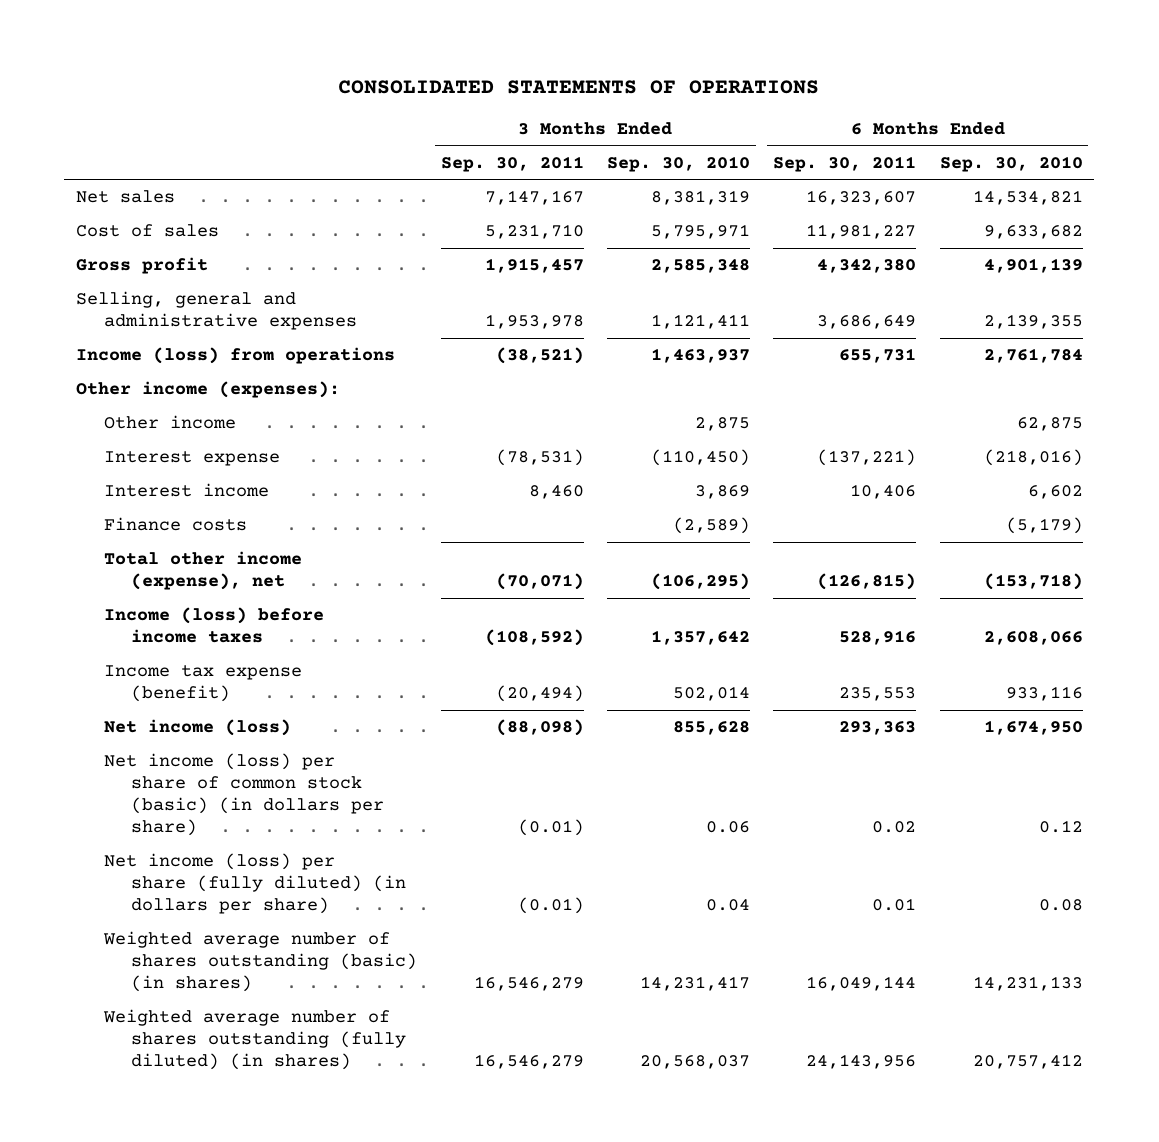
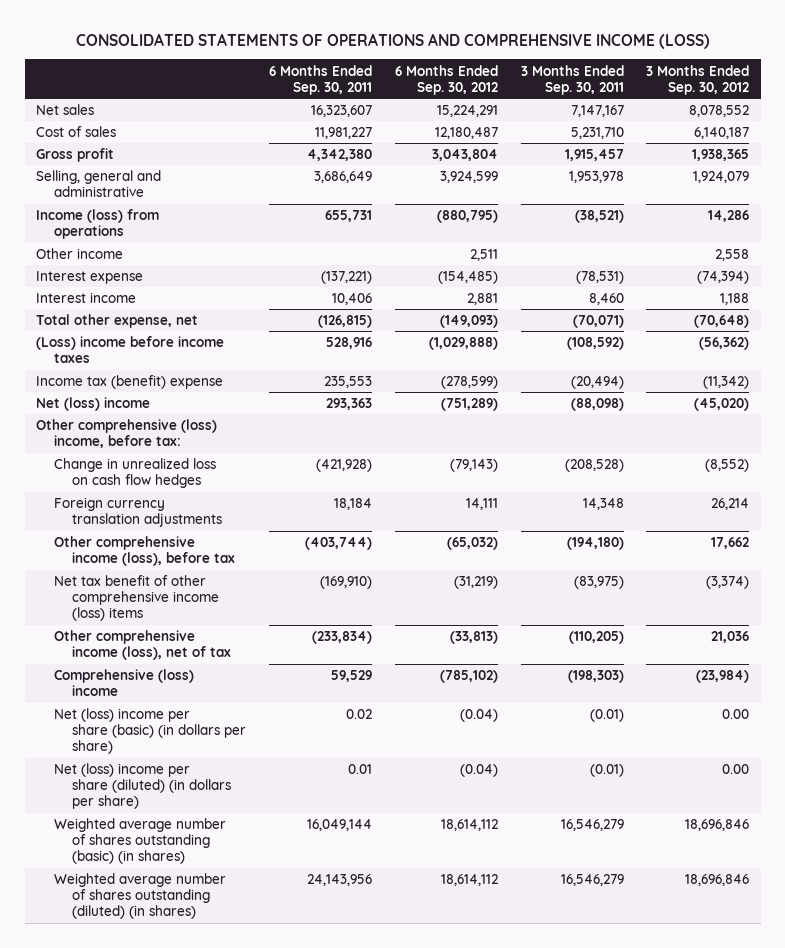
[338,80,820,95] CONSOLIDATED STATEMENTS OF OPERATIONS -> [75,32,710,49] CONSOLIDATED STATEMENTS OF OPERATIONS AND COMPREHENSIVE INCOME (LOSS)
[607,156,751,173] Sep. 30, 2010 -> none
[939,156,1083,173] Sep. 30, 2010 -> none
none -> [394,64,498,95] 6 Months Ended Sep. 30, 2012
none -> [646,64,750,95] 3 Months Ended Sep. 30, 2012
[76,291,357,331] Selling, general and administrative expenses -> [35,170,161,198] Selling, general and administrative
[76,381,341,399] Other income (expenses): -> none
[103,517,247,532] Finance costs -> none
[103,551,302,591] Total other income (expense), net -> [35,314,198,329] Total other expense, net
[103,607,324,644] Income (loss) before income taxes -> [35,336,224,364] (Loss) income before income taxes
[103,665,302,703] Income tax expense (benefit) -> [35,375,223,390] Income tax (benefit) expense
[103,719,291,737] Net income (loss) -> [35,397,150,412] Net (loss) income
none -> [35,419,217,449] Other comprehensive (loss) income, before tax:
none -> [54,458,217,489] Change in unrealized loss on cash flow hedges
none -> [54,497,223,528] Foreign currency translation adjustments
none -> [54,536,236,567] Other comprehensive income (loss), before tax
none -> [54,575,220,622] Net tax benefit of other comprehensive income (loss) items
none -> [54,630,232,661] Other comprehensive income (loss), net of tax
none -> [54,669,195,697] Comprehensive (loss) income
[103,753,385,837] Net income (loss) per share of common stock (basic) (in dollars per share) -> [54,708,247,755] Net (loss) income per share (basic) (in dollars per share)
[103,853,407,915] Net income (loss) per share (fully diluted) (in dollars per share) -> [54,763,232,810] Net (loss) income per share (diluted) (in dollars per share)
[102,1009,407,1071] Weighted average number of shares outstanding (fully diluted) (in shares) -> [54,873,227,920] Weighted average number of shares outstanding (diluted) (in shares)

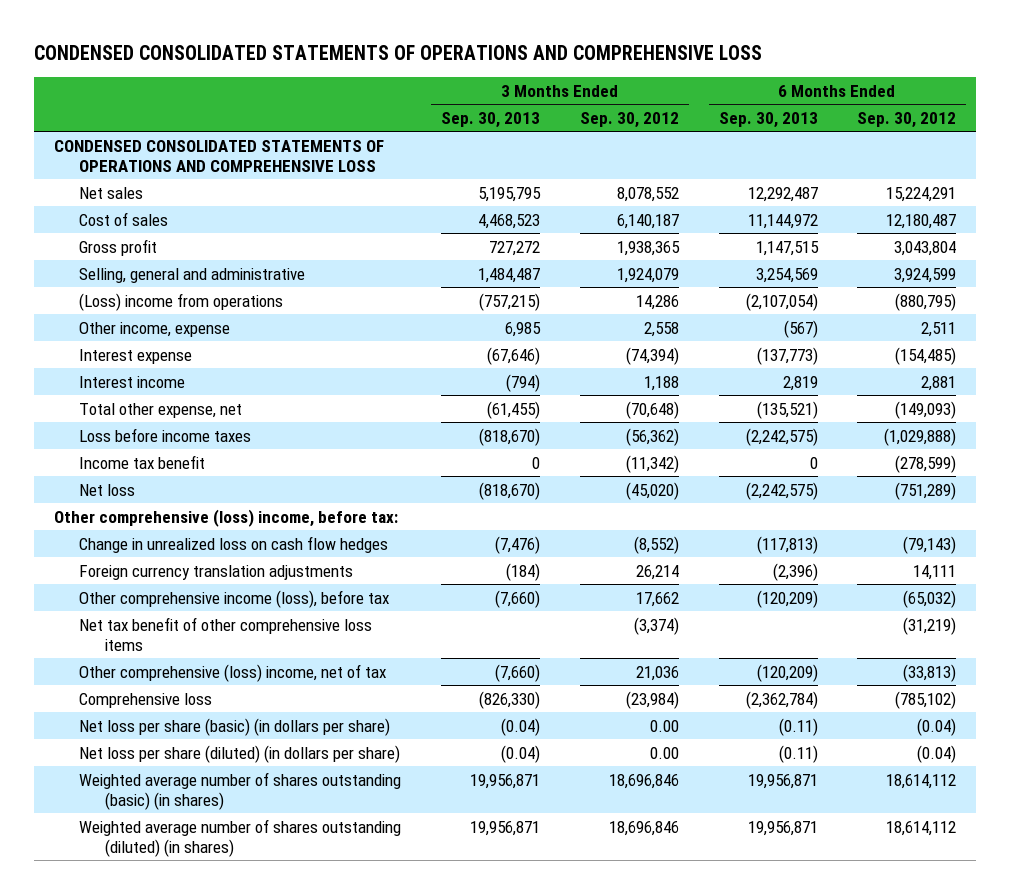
[75,32,710,49] CONSOLIDATED STATEMENTS OF OPERATIONS AND COMPREHENSIVE INCOME (LOSS) -> [34,45,763,61] CONDENSED CONSOLIDATED STATEMENTS OF OPERATIONS AND COMPREHENSIVE LOSS
[269,64,373,95] 6 Months Ended Sep. 30, 2011 -> none
[520,64,624,95] 3 Months Ended Sep. 30, 2011 -> none
none -> [441,111,541,128] Sep. 30, 2013
none -> [718,111,818,128] Sep. 30, 2013
none -> [54,139,385,172] CONDENSED CONSOLIDATED STATEMENTS OF OPERATIONS AND COMPREHENSIVE LOSS
[35,209,159,240] Income (loss) from operations -> [79,292,284,311] (Loss) income from operations
[35,248,123,260] Other income -> [79,321,231,337] Other income, expense
[35,336,224,364] (Loss) income before income taxes -> [79,427,252,442] Loss before income taxes
[35,375,223,390] Income tax (benefit) expense -> [79,454,206,469] Income tax benefit
[35,397,150,412] Net (loss) income -> [79,483,136,496] Net loss
[54,575,220,622] Net tax benefit of other comprehensive income (loss) items -> [79,616,373,651] Net tax benefit of other comprehensive loss items
[54,630,232,661] Other comprehensive income (loss), net of tax -> [79,663,387,682] Other comprehensive (loss) income, net of tax
[54,669,195,697] Comprehensive (loss) income -> [79,692,213,708] Comprehensive loss
[54,708,247,755] Net (loss) income per share (basic) (in dollars per share) -> [79,717,391,736] Net loss per share (basic) (in dollars per share)
[54,763,232,810] Net (loss) income per share (diluted) (in dollars per share) -> [79,744,401,763] Net loss per share (diluted) (in dollars per share)

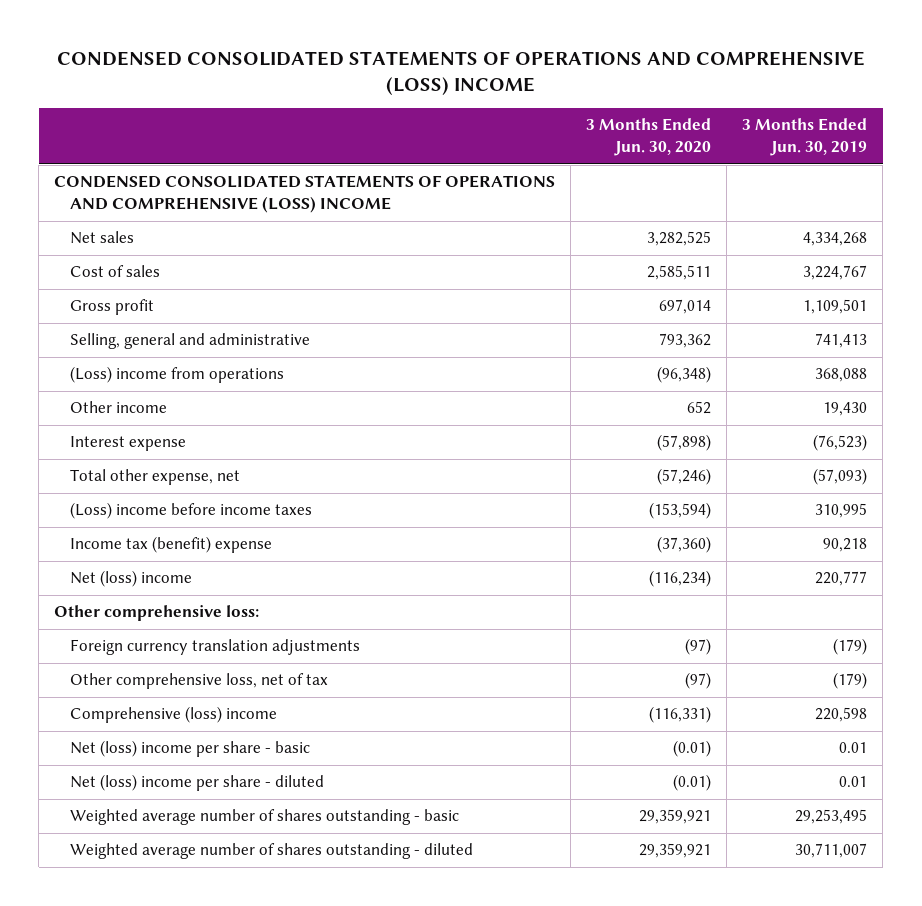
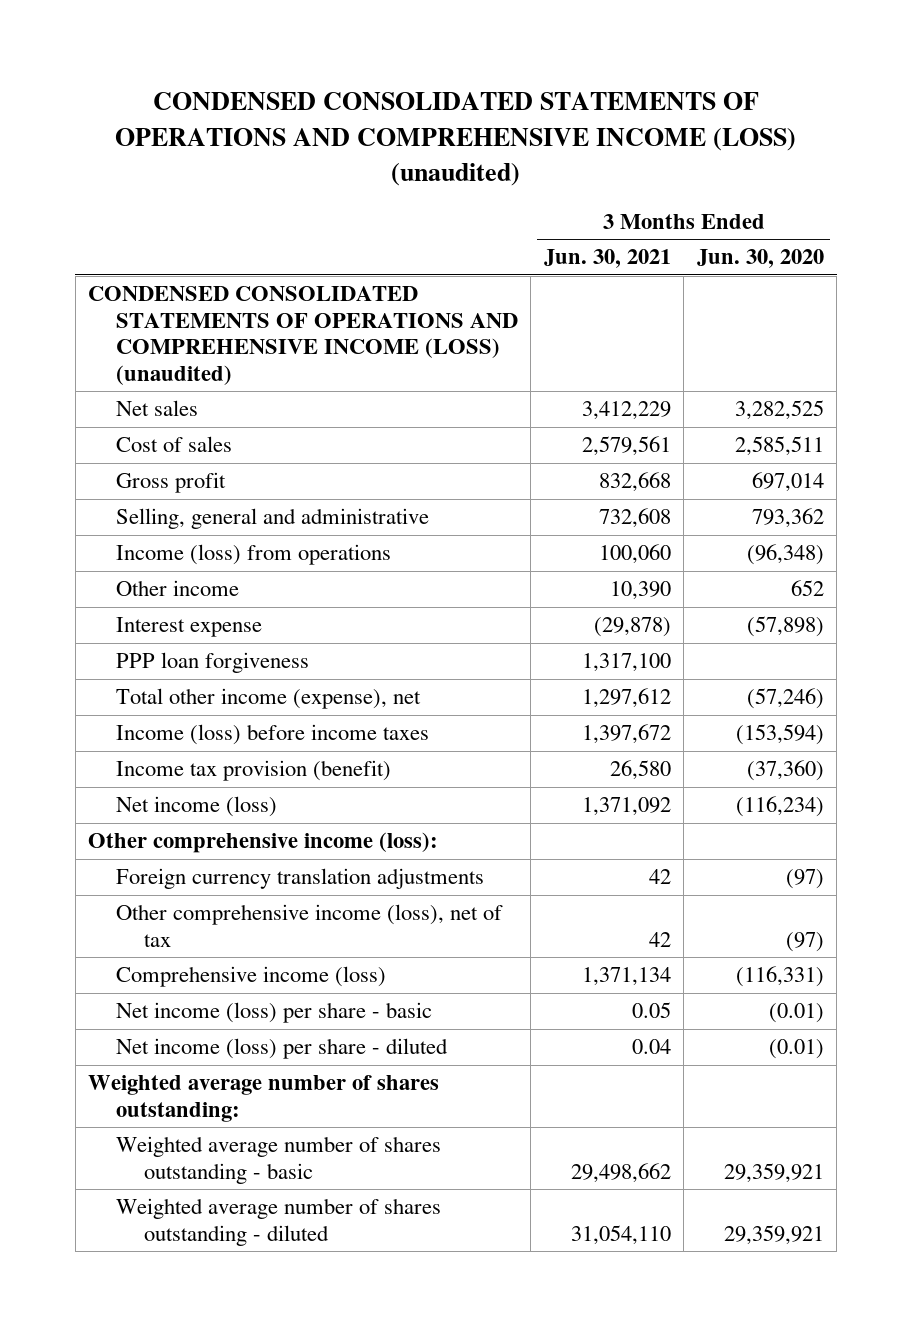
[56,50,865,96] CONDENSED CONSOLIDATED STATEMENTS OF OPERATIONS AND COMPREHENSIVE (LOSS) INCOME -> [115,92,797,186] CONDENSED CONSOLIDATED STATEMENTS OF OPERATIONS AND COMPREHENSIVE INCOME (LOSS) (unaudited)
[742,118,868,157] 3 Months Ended Jun. 30, 2019 -> none
none -> [543,249,671,269] Jun. 30, 2021
[54,175,556,214] CONDENSED CONSOLIDATED STATEMENTS OF OPERATIONS AND COMPREHENSIVE (LOSS) INCOME -> [88,286,518,385] CONDENSED CONSOLIDATED STATEMENTS OF OPERATIONS AND COMPREHENSIVE INCOME (LOSS) (unaudited)
[69,366,284,384] (Loss) income from operations -> [115,544,391,566] Income (loss) from operations
none -> [115,652,309,674] PPP loan forgiveness
[69,469,240,486] Total other expense, net -> [115,688,421,710] Total other income (expense), net
[69,502,312,520] (Loss) income before income taxes -> [115,724,429,746] Income (loss) before income taxes
[69,536,272,554] Income tax (benefit) expense -> [115,760,391,782] Income tax provision (benefit)
[69,570,192,588] Net (loss) income -> [115,796,277,818] Net income (loss)
[54,605,260,622] Other comprehensive loss: -> [88,832,439,854] Other comprehensive income (loss):
[69,673,328,690] Other comprehensive loss, net of tax -> [115,904,503,947] Other comprehensive income (loss), net of tax
[69,706,277,724] Comprehensive (loss) income -> [115,966,386,988] Comprehensive income (loss)
[69,740,310,758] Net (loss) income per share - basic -> [115,1002,432,1024] Net income (loss) per share - basic
[69,774,324,792] Net (loss) income per share - diluted -> [115,1038,448,1060] Net income (loss) per share - diluted
none -> [88,1075,440,1122] Weighted average number of shares outstanding:

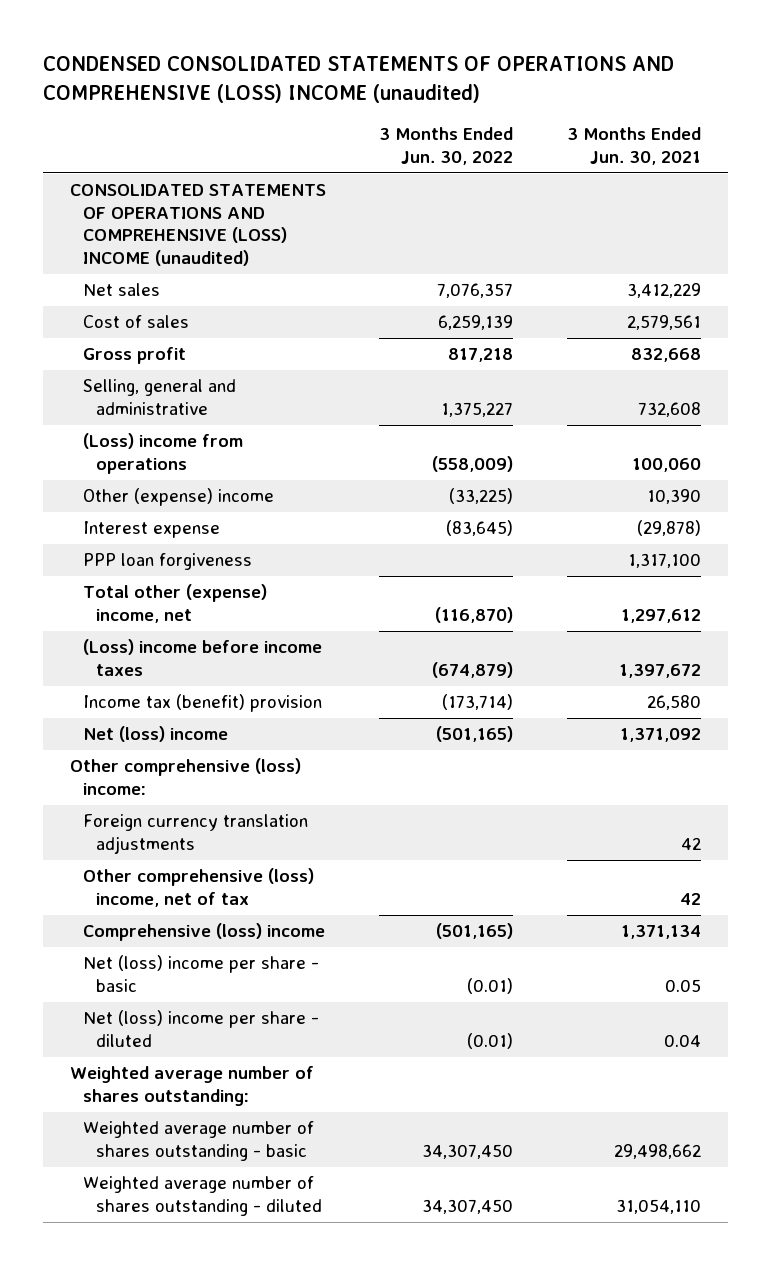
[115,92,797,186] CONDENSED CONSOLIDATED STATEMENTS OF OPERATIONS AND COMPREHENSIVE INCOME (LOSS) (unaudited) -> [42,56,674,103] CONDENSED CONSOLIDATED STATEMENTS OF OPERATIONS AND COMPREHENSIVE (LOSS) INCOME (unaudited)
[696,249,824,269] Jun. 30, 2020 -> none
none -> [379,127,514,166] 3 Months Ended Jun. 30, 2022
[88,286,518,385] CONDENSED CONSOLIDATED STATEMENTS OF OPERATIONS AND COMPREHENSIVE INCOME (LOSS) (unaudited) -> [69,184,326,267] CONSOLIDATED STATEMENTS OF OPERATIONS AND COMPREHENSIVE (LOSS) INCOME (unaudited)
[115,544,391,566] Income (loss) from operations -> [83,433,244,474] (Loss) income from operations
[115,580,239,597] Other income -> [83,488,275,507] Other (expense) income
[115,688,421,710] Total other income (expense), net -> [83,584,268,623] Total other (expense) income, net
[115,724,429,746] Income (loss) before income taxes -> [83,639,323,676] (Loss) income before income taxes
[115,760,391,782] Income tax provision (benefit) -> [83,694,323,713] Income tax (benefit) provision
[115,796,277,818] Net income (loss) -> [83,726,229,743] Net (loss) income
[88,832,439,854] Other comprehensive income (loss): -> [69,758,301,795] Other comprehensive (loss) income:
[115,904,503,947] Other comprehensive income (loss), net of tax -> [83,868,315,907] Other comprehensive (loss) income, net of tax
[115,966,386,988] Comprehensive income (loss) -> [83,923,326,942] Comprehensive (loss) income
[115,1002,432,1024] Net income (loss) per share - basic -> [83,955,320,992] Net (loss) income per share - basic
[115,1038,448,1060] Net income (loss) per share - diluted -> [83,1010,320,1047] Net (loss) income per share - diluted

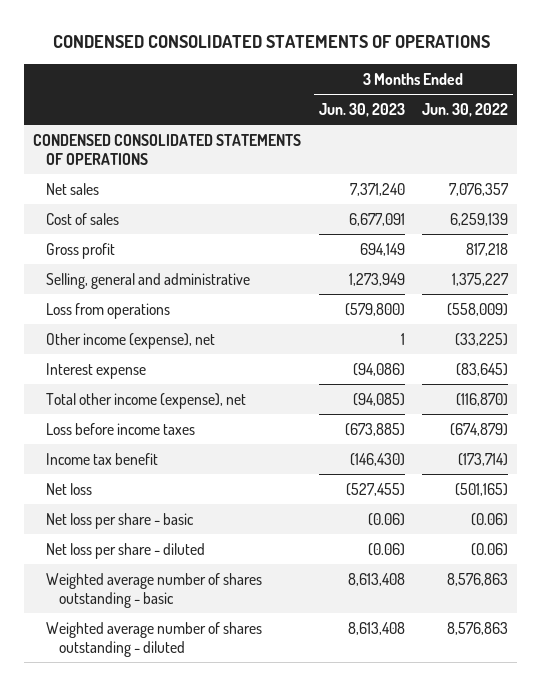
[42,56,674,103] CONDENSED CONSOLIDATED STATEMENTS OF OPERATIONS AND COMPREHENSIVE (LOSS) INCOME (unaudited) -> [52,35,490,49] CONDENSED CONSOLIDATED STATEMENTS OF OPERATIONS
[566,127,701,166] 3 Months Ended Jun. 30, 2021 -> none
none -> [318,102,405,117] Jun. 30, 2023
[69,184,326,267] CONSOLIDATED STATEMENTS OF OPERATIONS AND COMPREHENSIVE (LOSS) INCOME (unaudited) -> [33,133,302,166] CONDENSED CONSOLIDATED STATEMENTS OF OPERATIONS
[83,433,244,474] (Loss) income from operations -> [45,302,170,319] Loss from operations
[83,488,275,507] Other (expense) income -> [45,332,215,349] Other income (expense), net
[83,553,253,571] PPP loan forgiveness -> none
[69,758,301,795] Other comprehensive (loss) income: -> none
[83,814,309,854] Foreign currency translation adjustments -> none
[83,868,315,907] Other comprehensive (loss) income, net of tax -> none
[83,923,326,942] Comprehensive (loss) income -> none
[69,1066,314,1106] Weighted average number of shares outstanding: -> none
[83,584,268,623] Total other (expense) income, net -> [45,392,246,409] Total other income (expense), net
[83,639,323,676] (Loss) income before income taxes -> [45,422,195,435] Loss before income taxes
[83,694,323,713] Income tax (benefit) provision -> [45,452,158,465] Income tax benefit
[83,726,229,743] Net (loss) income -> [45,482,92,495] Net loss
[83,955,320,992] Net (loss) income per share - basic -> [45,512,194,529] Net loss per share - basic
[467,977,514,994] (0.01) -> [471,512,509,526] (0.06)
[83,1010,320,1047] Net (loss) income per share - diluted -> [45,542,205,559] Net loss per share - diluted
[467,1032,514,1049] (0.01) -> [471,542,509,556] (0.06)
[422,1143,514,1159] 34,307,450 -> [447,572,509,586] 8,576,863
[422,1198,514,1214] 34,307,450 -> [447,621,509,635] 8,576,863

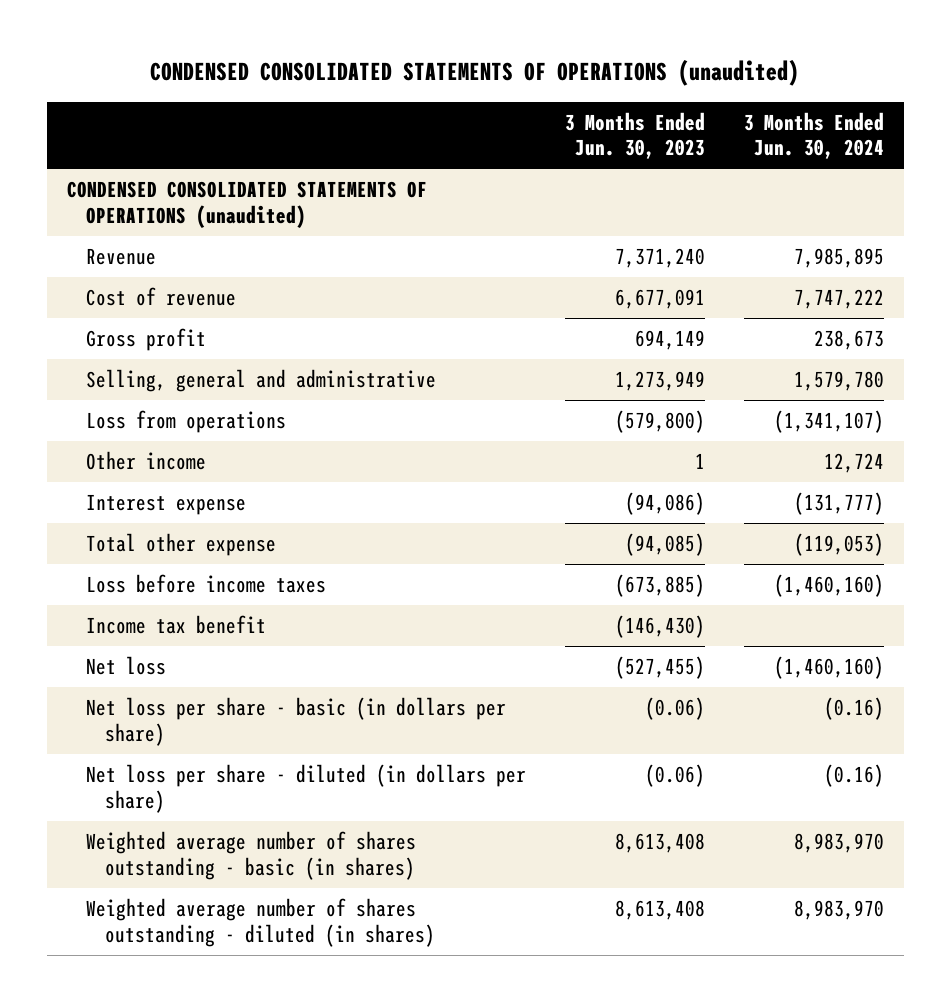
[52,35,490,49] CONDENSED CONSOLIDATED STATEMENTS OF OPERATIONS -> [150,59,800,87] CONDENSED CONSOLIDATED STATEMENTS OF OPERATIONS (unaudited)
[422,102,509,117] Jun. 30, 2022 -> none
none -> [743,111,884,160] 3 Months Ended Jun. 30, 2024
[33,133,302,166] CONDENSED CONSOLIDATED STATEMENTS OF OPERATIONS -> [66,181,427,228] CONDENSED CONSOLIDATED STATEMENTS OF OPERATIONS (unaudited)
[45,182,99,195] Net sales -> [85,248,156,266] Revenue
[45,212,119,225] Cost of sales -> [85,287,236,307] Cost of revenue
[45,332,215,349] Other income (expense), net -> [85,451,206,471] Other income
[45,392,246,409] Total other income (expense), net -> [85,533,276,557] Total other expense
[45,512,194,529] Net loss per share - basic -> [85,697,506,746] Net loss per share - basic (in dollars per share)
[45,542,205,559] Net loss per share - diluted -> [85,764,526,813] Net loss per share - diluted (in dollars per share)
[45,572,262,609] Weighted average number of shares outstanding - basic -> [85,831,416,880] Weighted average number of shares outstanding - basic (in shares)
[45,621,262,658] Weighted average number of shares outstanding - diluted -> [85,898,435,947] Weighted average number of shares outstanding - diluted (in shares)

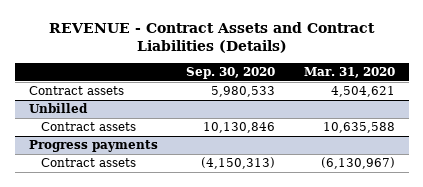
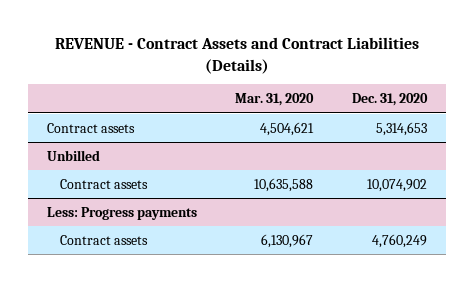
[186,67,276,80] Sep. 30, 2020 -> none
none -> [351,93,428,107] Dec. 31, 2020
[28,140,158,153] Progress payments -> [47,206,198,220] Less: Progress payments
[320,157,395,170] (6,130,967) -> [261,233,314,248] 6,130,967

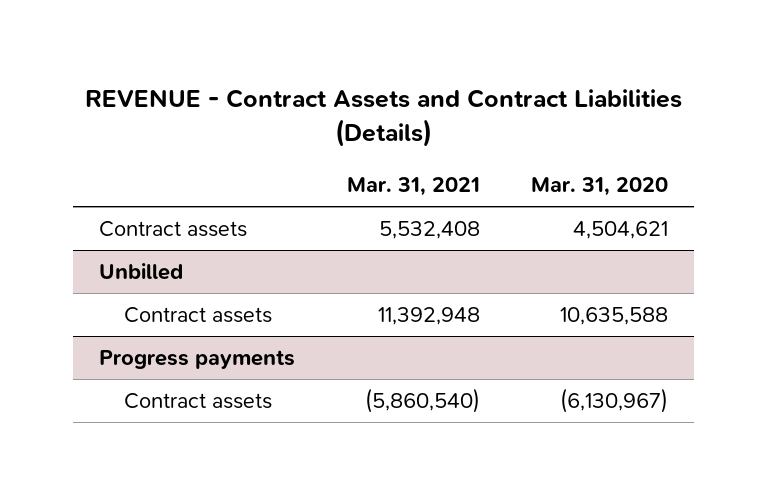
[351,93,428,107] Dec. 31, 2020 -> none
none -> [346,176,480,196] Mar. 31, 2021
[47,206,198,220] Less: Progress payments -> [98,350,295,370] Progress payments
[261,233,314,248] 6,130,967 -> [560,388,669,414] (6,130,967)

